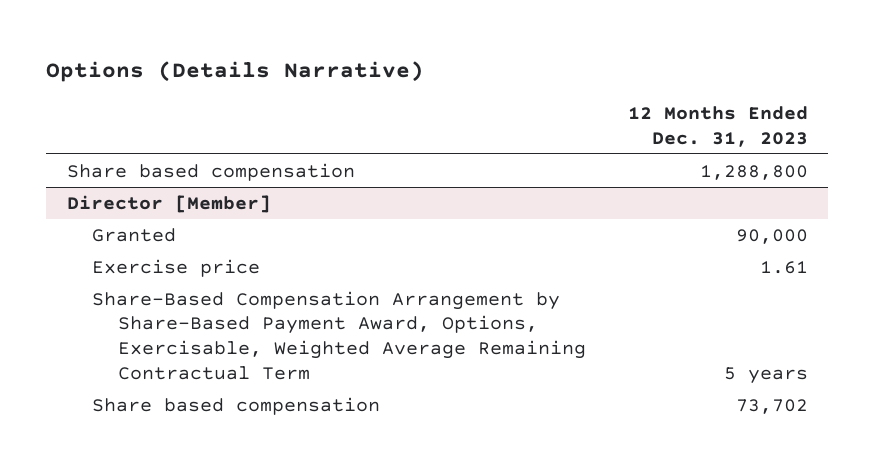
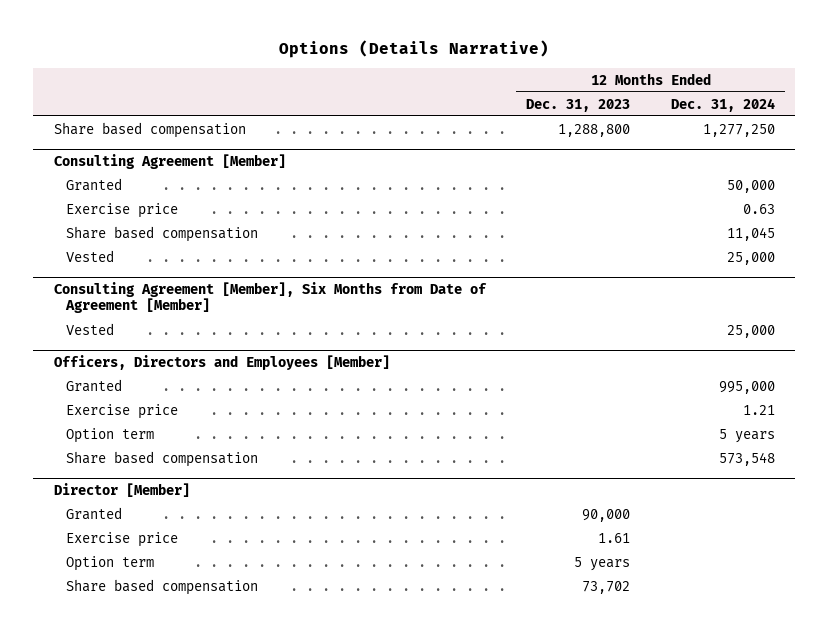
none -> [670,97,775,112] Dec. 31, 2024
none -> [53,153,286,169] Consulting Agreement [Member]
none -> [66,177,123,191] Granted
none -> [66,202,179,218] Exercise price
none -> [66,225,259,242] Share based compensation
none -> [66,249,115,262] Vested
none -> [53,281,487,314] Consulting Agreement [Member], Six Months from Date of Agreement [Member]
none -> [66,322,115,335] Vested
none -> [53,354,390,370] Officers, Directors and Employees [Member]
none -> [66,378,123,392] Granted
none -> [66,403,179,419] Exercise price
none -> [66,427,155,443] Option term
none -> [66,450,259,467] Share based compensation
[92,290,587,380] Share-Based Compensation Arrangement by Share-Based Payment Award, Options, Exercisable, Weighted Average Remaining Contractual Term -> [66,555,155,571] Option term

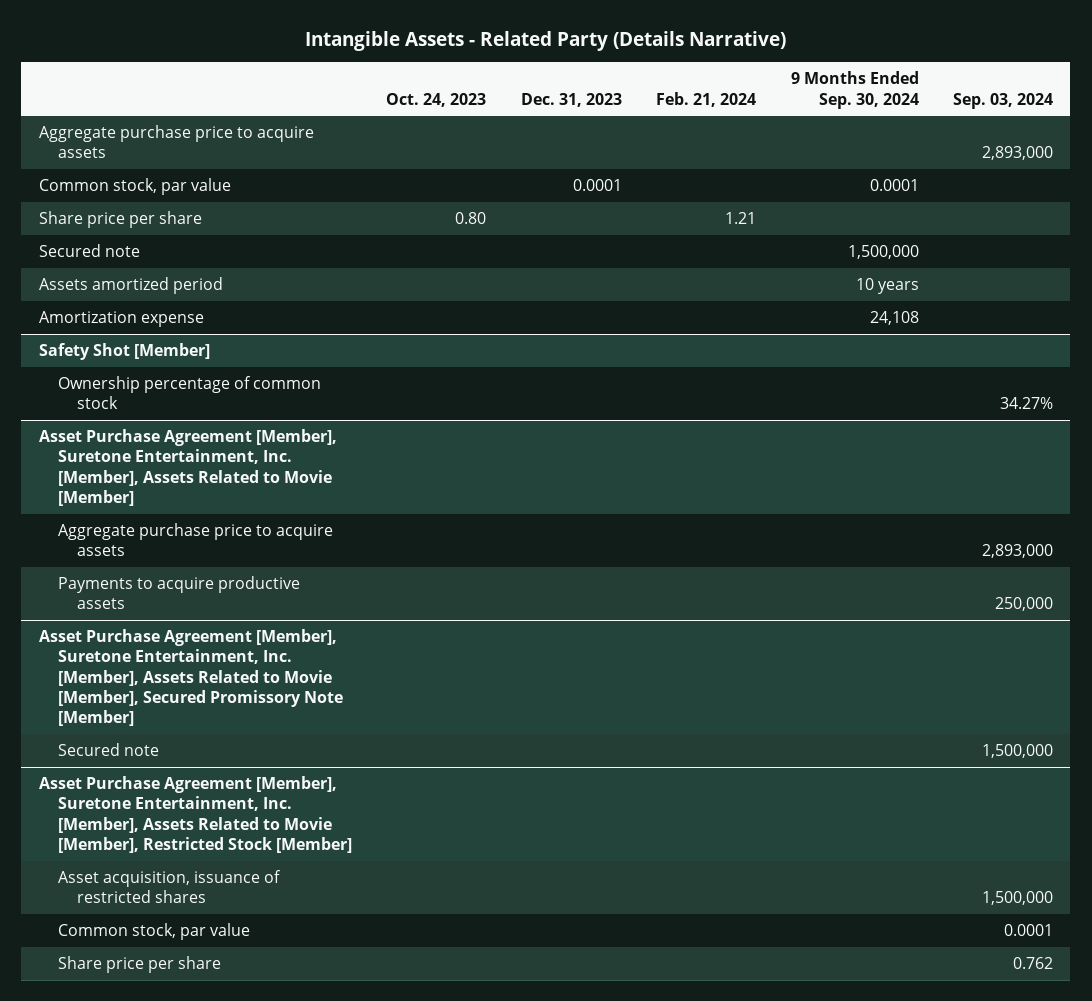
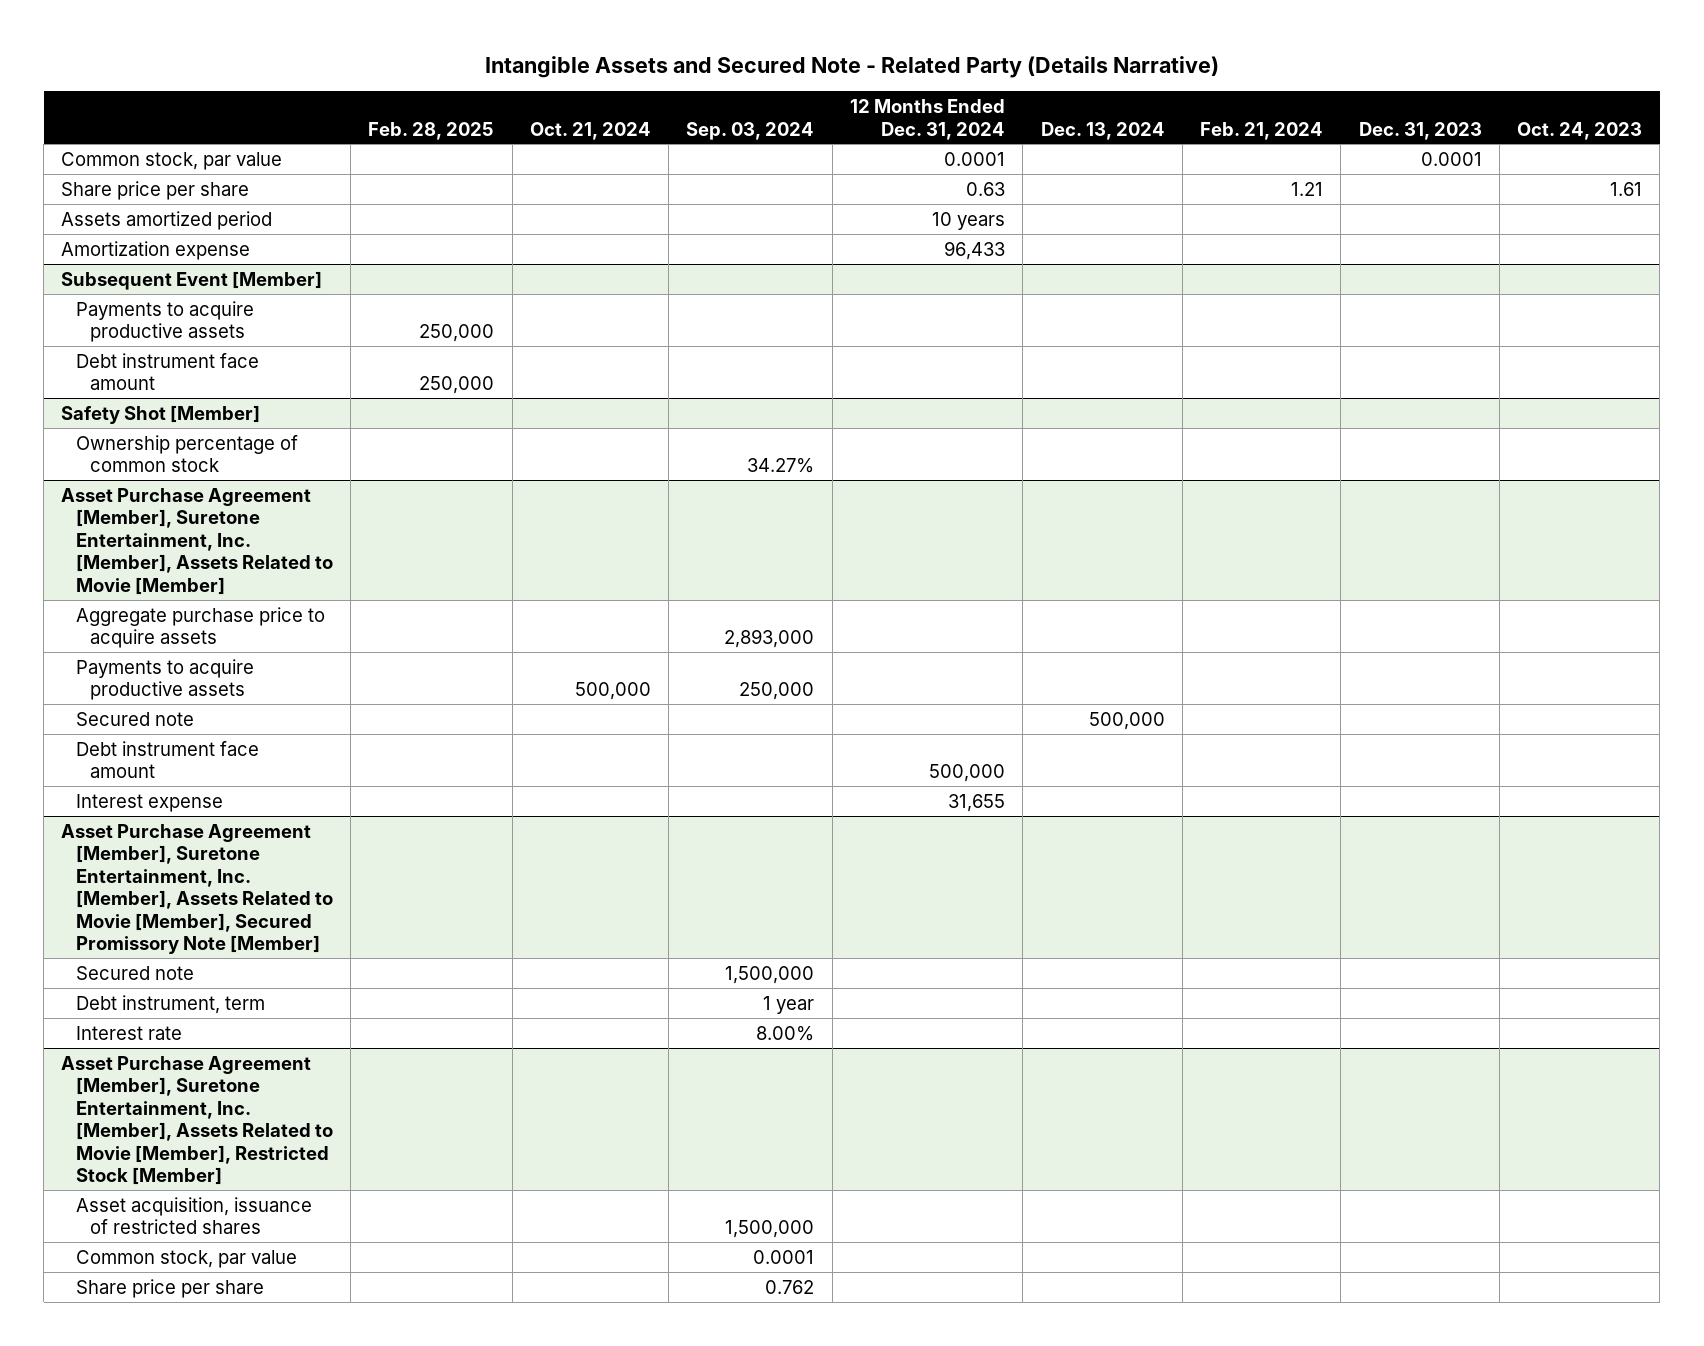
[304,31,786,52] Intangible Assets - Related Party (Details Narrative) -> [484,55,1219,78] Intangible Assets and Secured Note - Related Party (Details Narrative)
[790,71,919,109] 9 Months Ended Sep. 30, 2024 -> none
none -> [368,121,495,140] Feb. 28, 2025
none -> [529,121,651,140] Oct. 21, 2024
none -> [849,98,1005,140] 12 Months Ended Dec. 31, 2024
none -> [1040,121,1165,140] Dec. 13, 2024
[38,125,314,159] Aggregate purchase price to acquire assets -> none
[38,244,140,258] Secured note -> none
[455,212,487,225] 0.80 -> [1610,181,1643,196] 1.61
none -> [61,270,323,290] Subsequent Event [Member]
none -> [75,300,254,343] Payments to acquire productive assets
none -> [75,352,259,391] Debt instrument face amount
none -> [75,711,194,726] Secured note
none -> [75,740,259,779] Debt instrument face amount
none -> [75,793,223,812] Interest expense
none -> [75,994,265,1014] Debt instrument, term
none -> [75,1025,182,1040] Interest rate

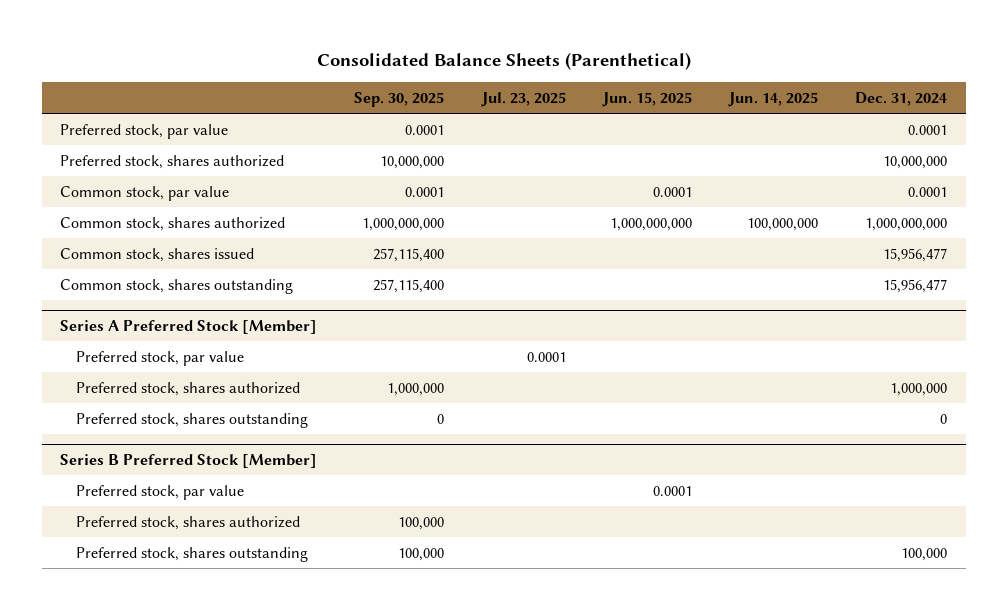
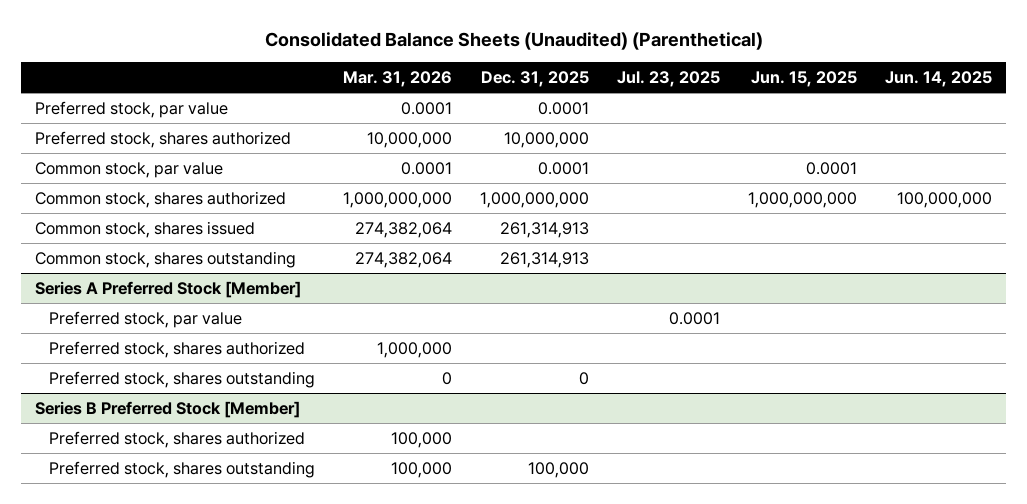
[316,52,691,71] Consolidated Balance Sheets (Parenthetical) -> [264,31,763,50] Consolidated Balance Sheets (Unaudited) (Parenthetical)
[354,91,445,107] Sep. 30, 2025 -> none
[855,91,948,106] Dec. 31, 2024 -> none
none -> [343,71,453,88] Mar. 31, 2026
none -> [481,71,590,88] Dec. 31, 2025
[75,484,244,500] Preferred stock, par value -> none

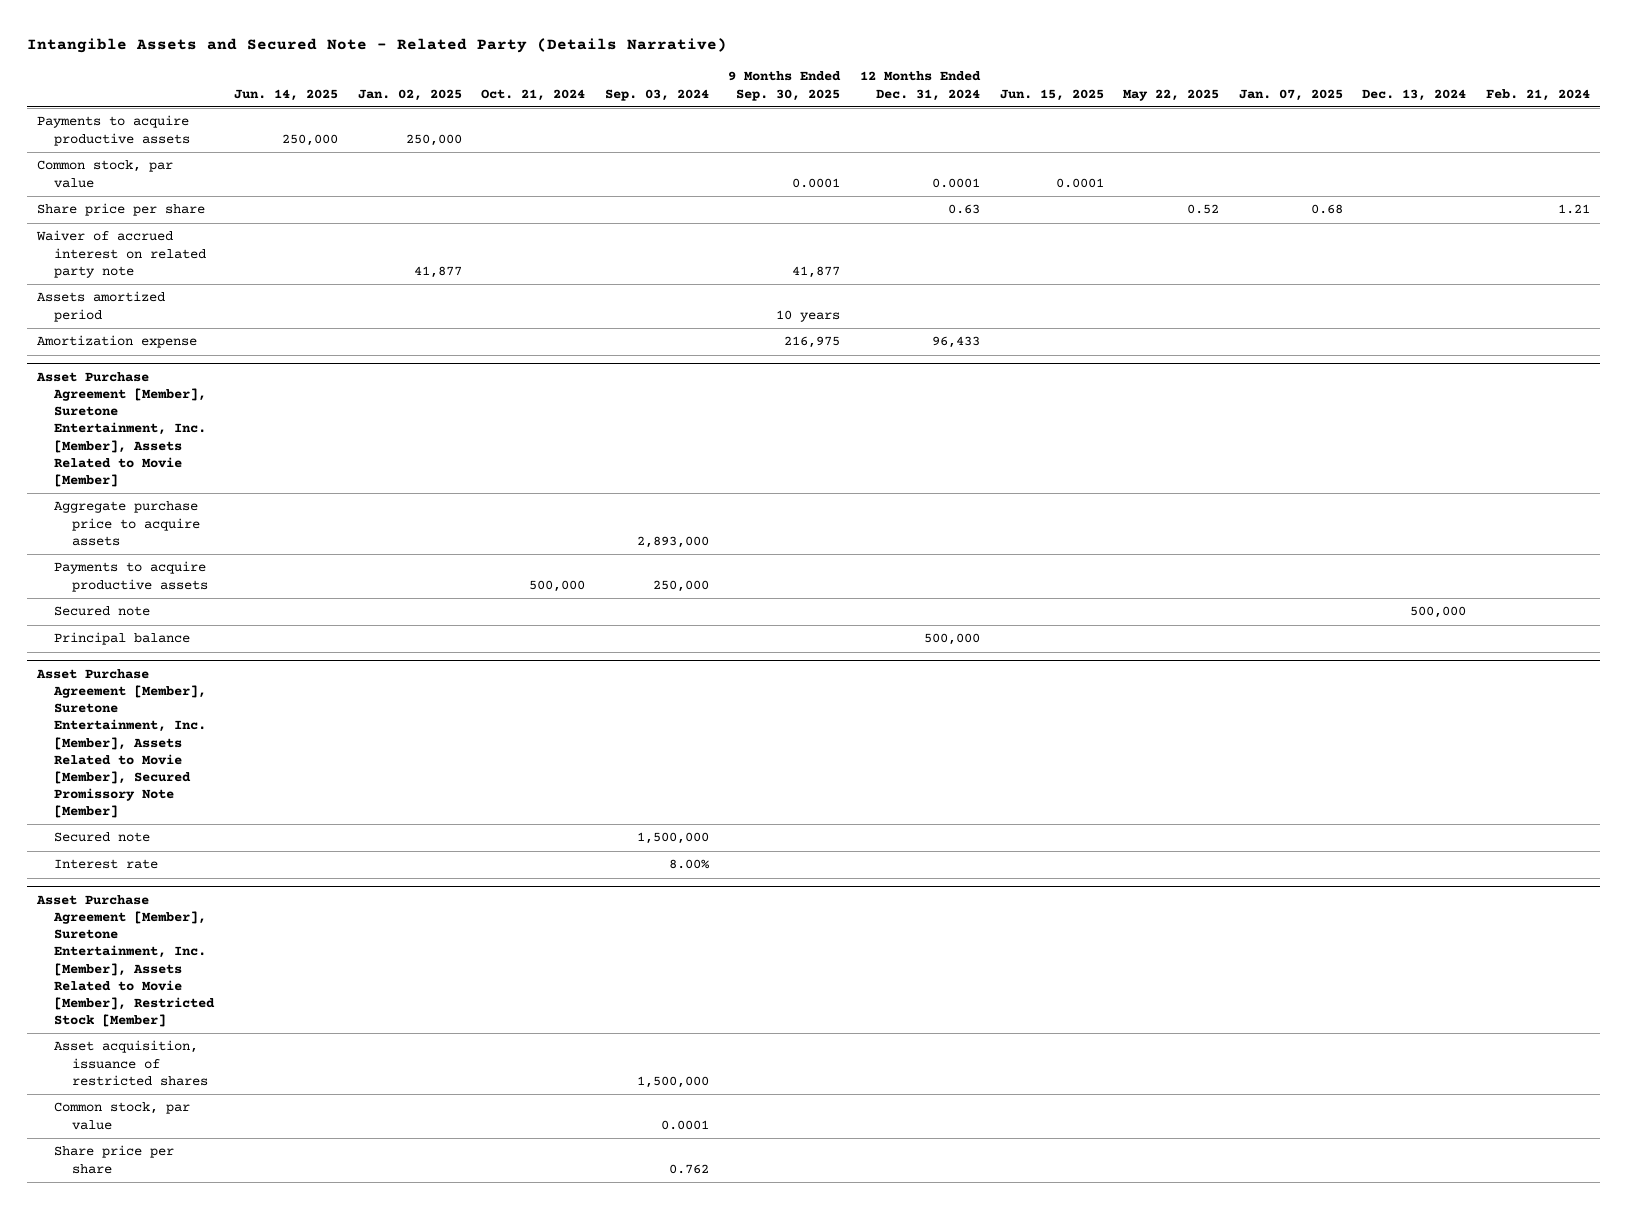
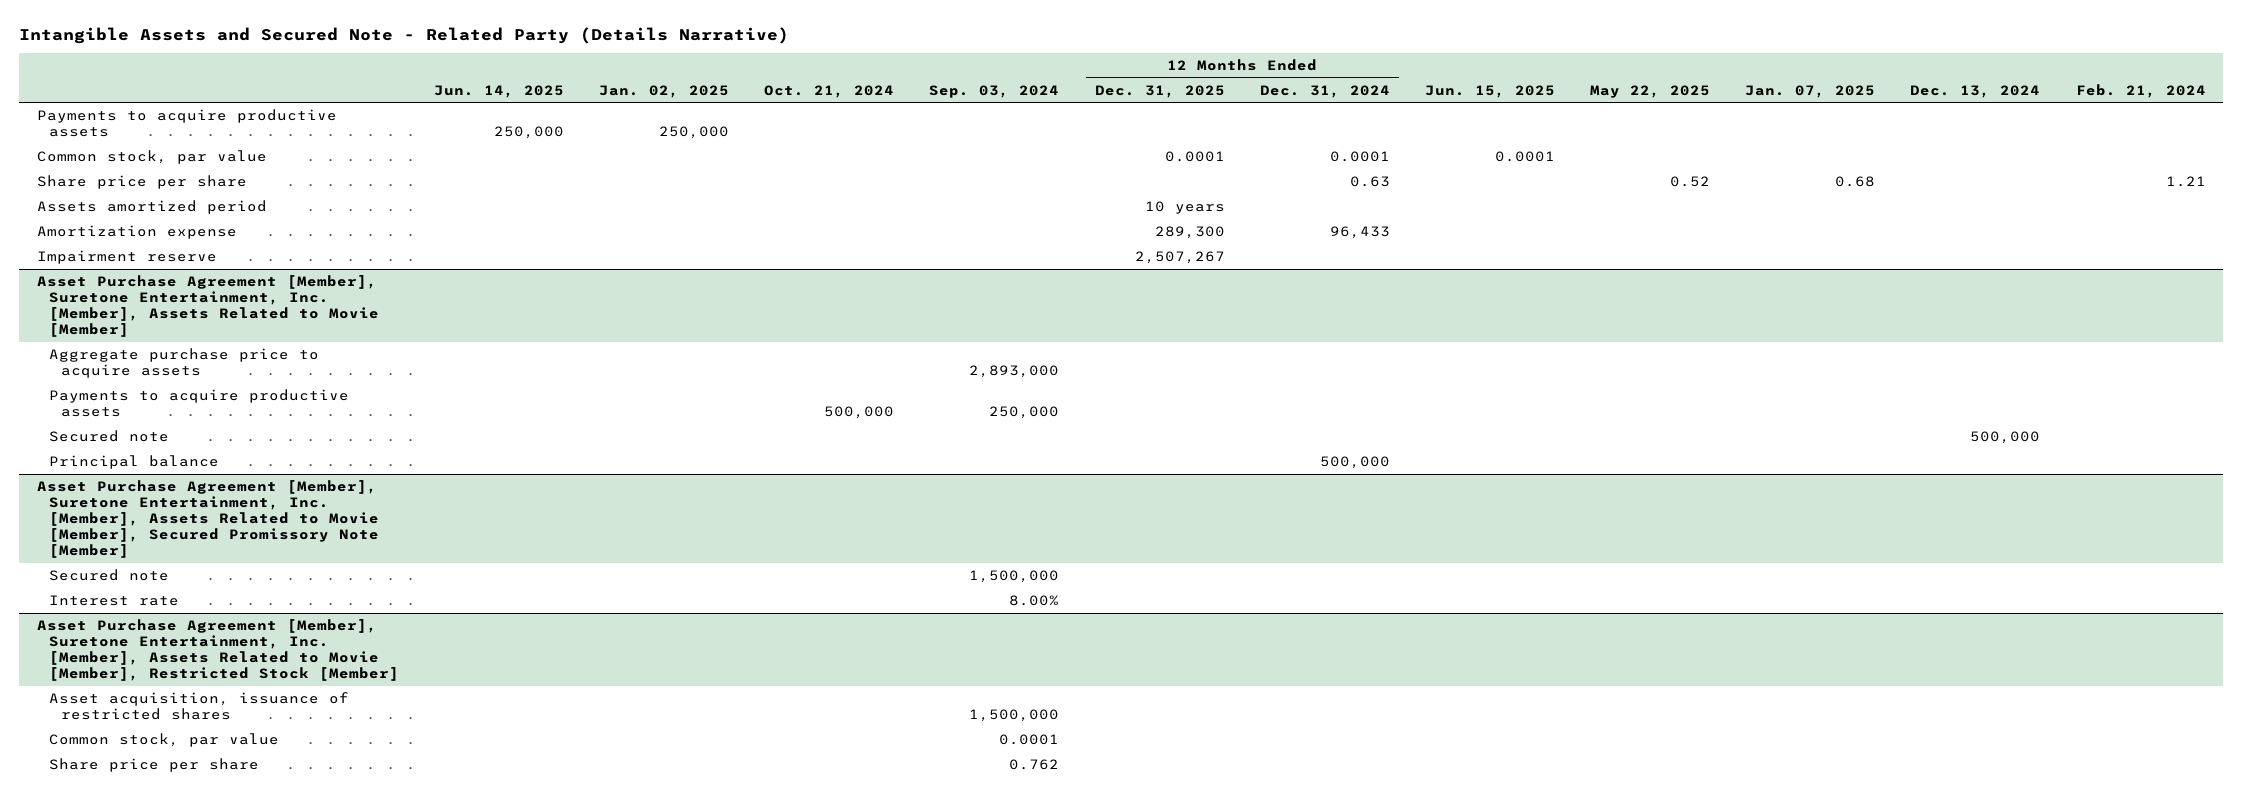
[728,71,842,101] 9 Months Ended Sep. 30, 2025 -> none
none -> [1094,84,1225,98] Dec. 31, 2025
[35,230,207,278] Waiver of accrued interest on related party note -> none
none -> [36,250,217,265] Impairment reserve

